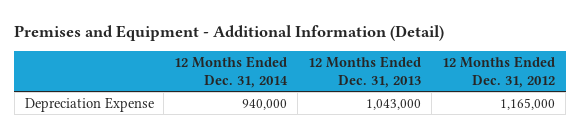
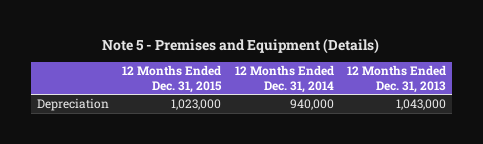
[14,24,445,41] Premises and Equipment - Additional Information (Detail) -> [102,37,380,54] Note 5 - Premises and Equipment (Details)
[442,55,556,88] 12 Months Ended Dec. 31, 2012 -> none
none -> [122,65,223,93] 12 Months Ended Dec. 31, 2015
[24,96,154,112] Depreciation Expense -> [37,98,110,112] Depreciation

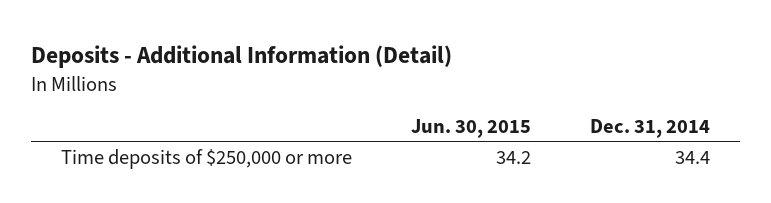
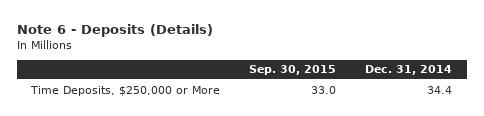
[31,44,453,68] Deposits - Additional Information (Detail) -> [17,24,214,38] Note 6 - Deposits (Details)
[410,118,531,138] Jun. 30, 2015 -> none
none -> [249,65,337,76] Sep. 30, 2015
[60,148,352,169] Time deposits of $250,000 or more -> [30,85,221,96] Time Deposits, $250,000 or More

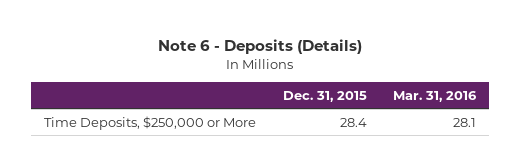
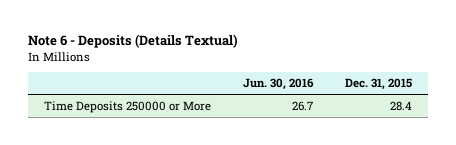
[158,39,363,55] Note 6 - Deposits (Details) -> [27,34,238,49] Note 6 - Deposits (Details Textual)
[393,90,478,102] Mar. 31, 2016 -> none
none -> [242,78,314,91] Jun. 30, 2016
[44,115,257,130] Time Deposits, $250,000 or More -> [43,101,211,114] Time Deposits 250000 or More

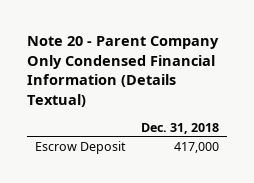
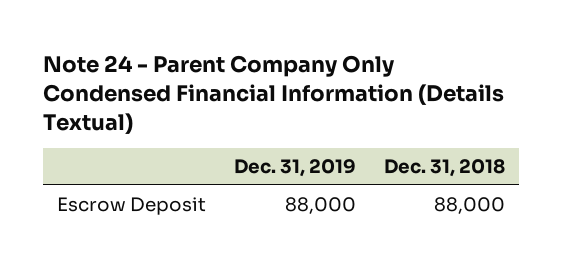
[26,36,219,107] Note 20 - Parent Company Only Condensed Financial Information (Details Textual) -> [43,55,505,134] Note 24 - Parent Company Only Condensed Financial Information (Details Textual)
none -> [233,159,356,178] Dec. 31, 2019
[174,141,220,153] 417,000 -> [433,197,505,215] 88,000

